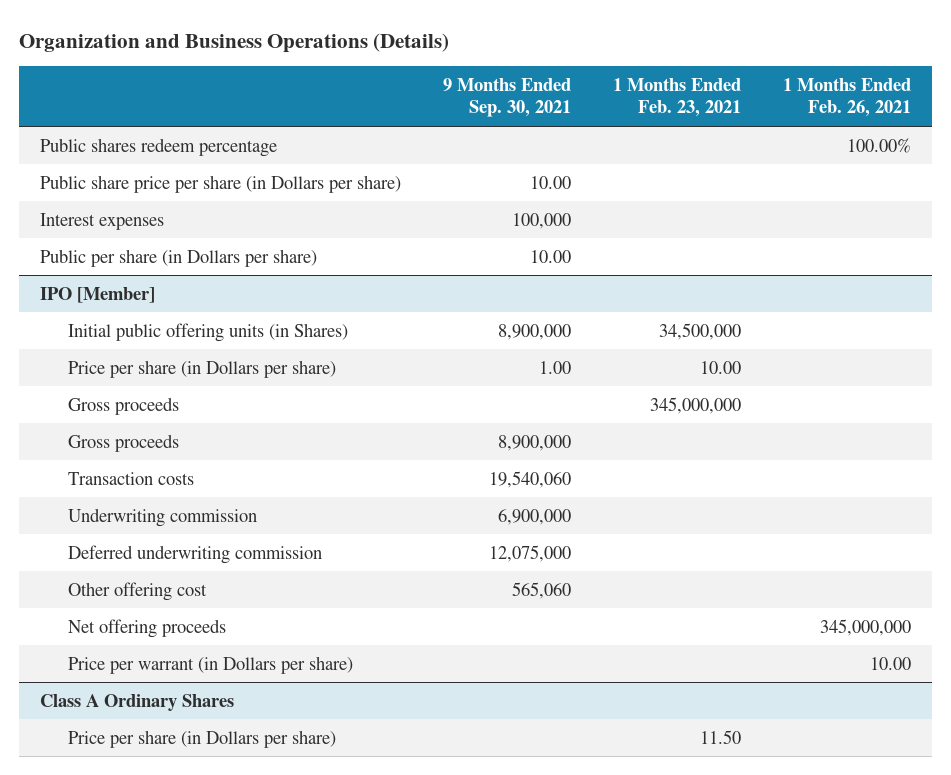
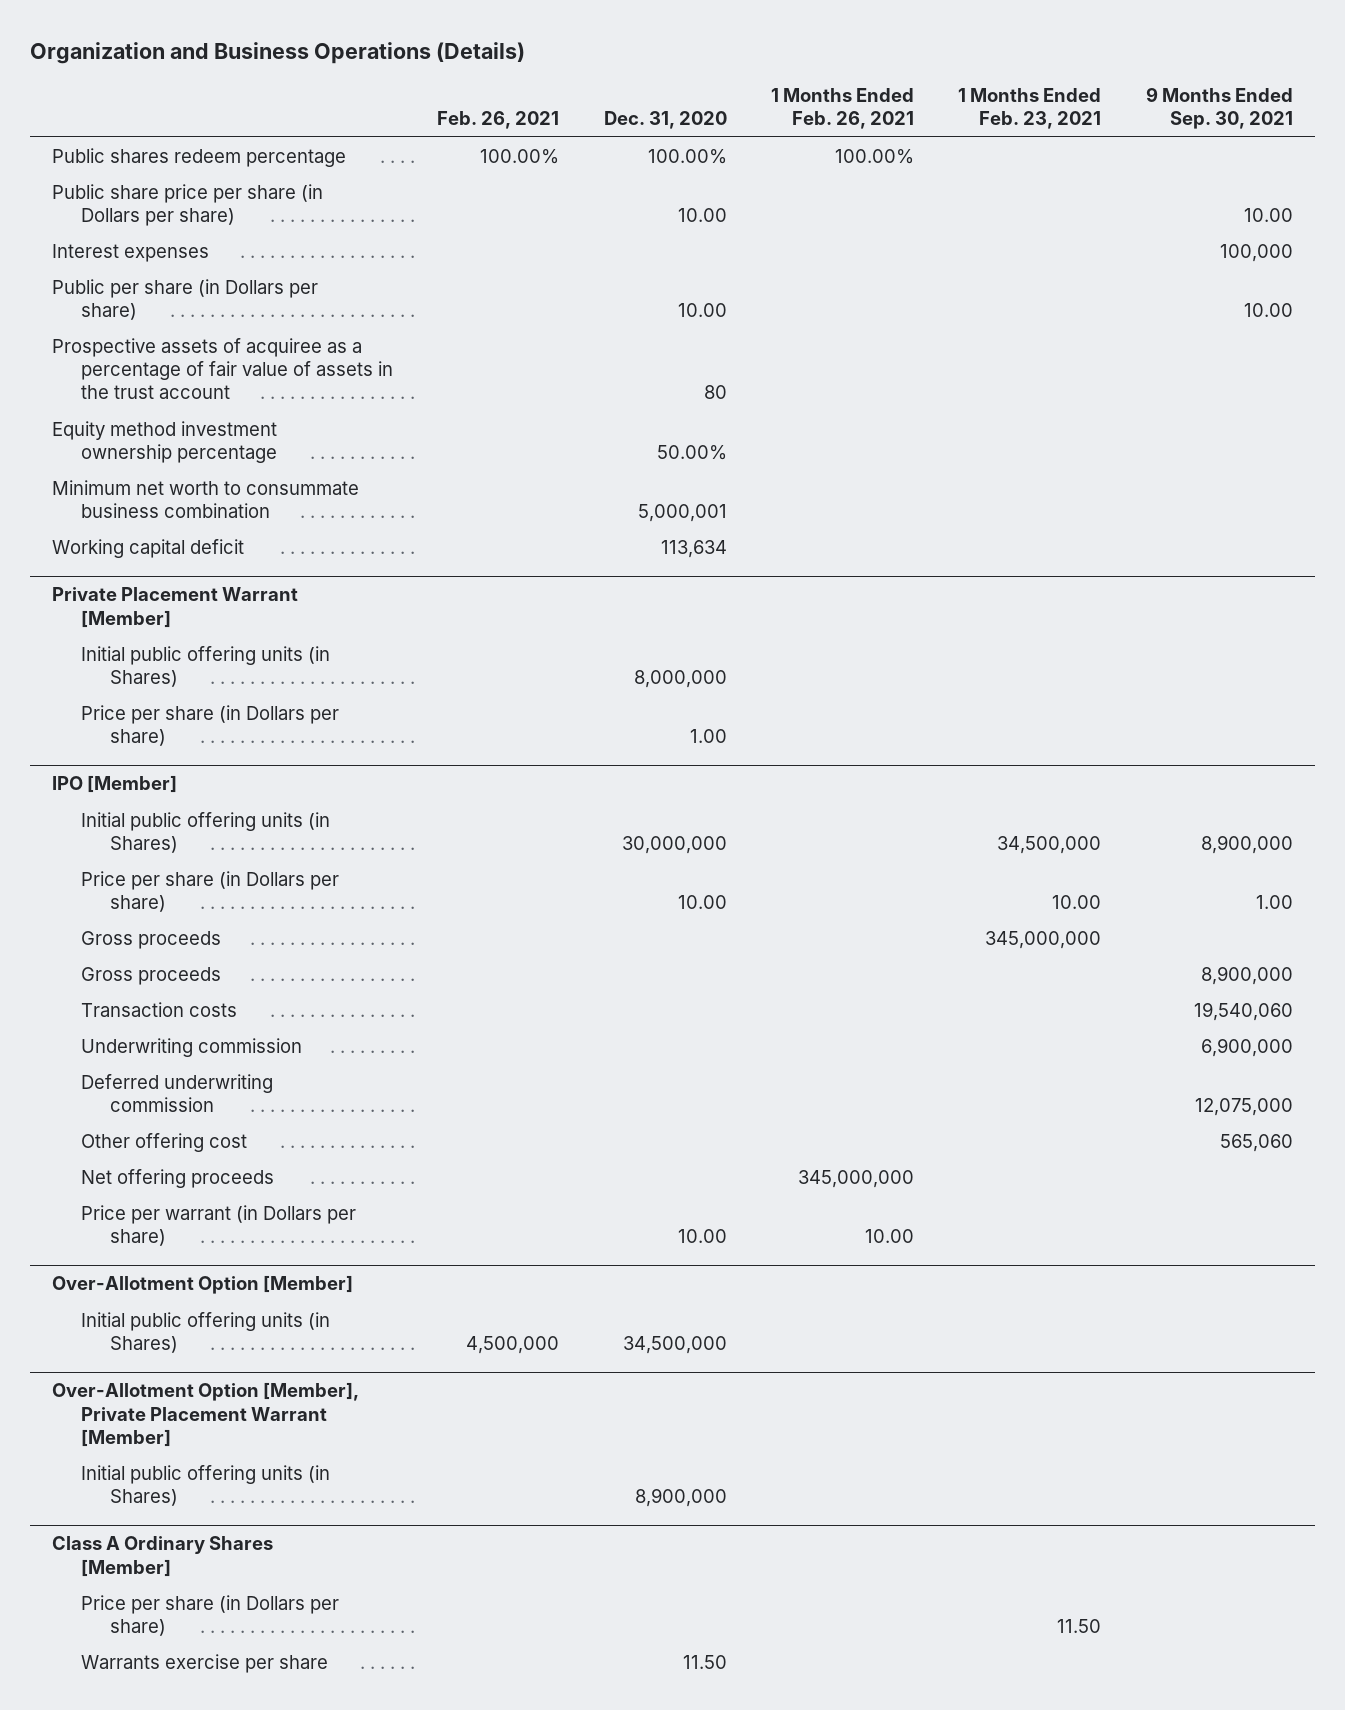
none -> [437,111,560,130] Feb. 26, 2021
none -> [603,111,727,130] Dec. 31, 2020
none -> [51,337,393,400] Prospective assets of acquiree as a percentage of fair value of assets in the trust account
none -> [51,420,277,464] Equity method investment ownership percentage
none -> [51,479,359,519] Minimum net worth to consummate business combination
none -> [51,538,244,558] Working capital deficit
none -> [51,587,298,628] Private Placement Warrant [Member]
none -> [80,645,330,688] Initial public offering units (in Shares)
none -> [80,704,339,747] Price per share (in Dollars per share)
none -> [51,1275,353,1295] Over-Allotment Option [Member]
none -> [80,1311,330,1354] Initial public offering units (in Shares)
none -> [51,1382,359,1447] Over-Allotment Option [Member], Private Placement Warrant [Member]
none -> [80,1464,330,1507] Initial public offering units (in Shares)
[40,693,235,711] Class A Ordinary Shares -> [51,1536,273,1577] Class A Ordinary Shares [Member]
none -> [80,1653,328,1673] Warrants exercise per share

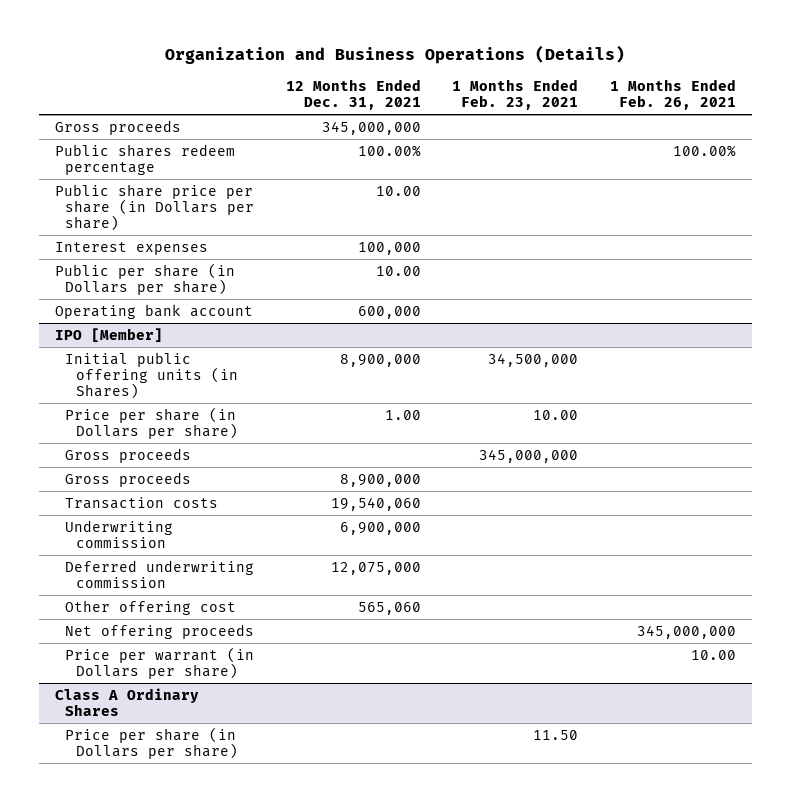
[437,111,560,130] Feb. 26, 2021 -> none
[603,111,727,130] Dec. 31, 2020 -> none
[1145,87,1293,130] 9 Months Ended Sep. 30, 2021 -> none
none -> [285,78,421,111] 12 Months Ended Dec. 31, 2021
none -> [54,119,181,135] Gross proceeds
[51,337,393,400] Prospective assets of acquiree as a percentage of fair value of assets in the trust account -> none
[51,420,277,464] Equity method investment ownership percentage -> none
[51,479,359,519] Minimum net worth to consummate business combination -> none
[51,538,244,558] Working capital deficit -> none
[51,587,298,628] Private Placement Warrant [Member] -> none
[80,645,330,688] Initial public offering units (in Shares) -> none
[80,704,339,747] Price per share (in Dollars per share) -> none
none -> [54,303,253,319] Operating bank account
[51,1275,353,1295] Over-Allotment Option [Member] -> none
[80,1311,330,1354] Initial public offering units (in Shares) -> none
[51,1382,359,1447] Over-Allotment Option [Member], Private Placement Warrant [Member] -> none
[80,1464,330,1507] Initial public offering units (in Shares) -> none
[51,1536,273,1577] Class A Ordinary Shares [Member] -> [54,687,199,717] Class A Ordinary Shares
[80,1653,328,1673] Warrants exercise per share -> none

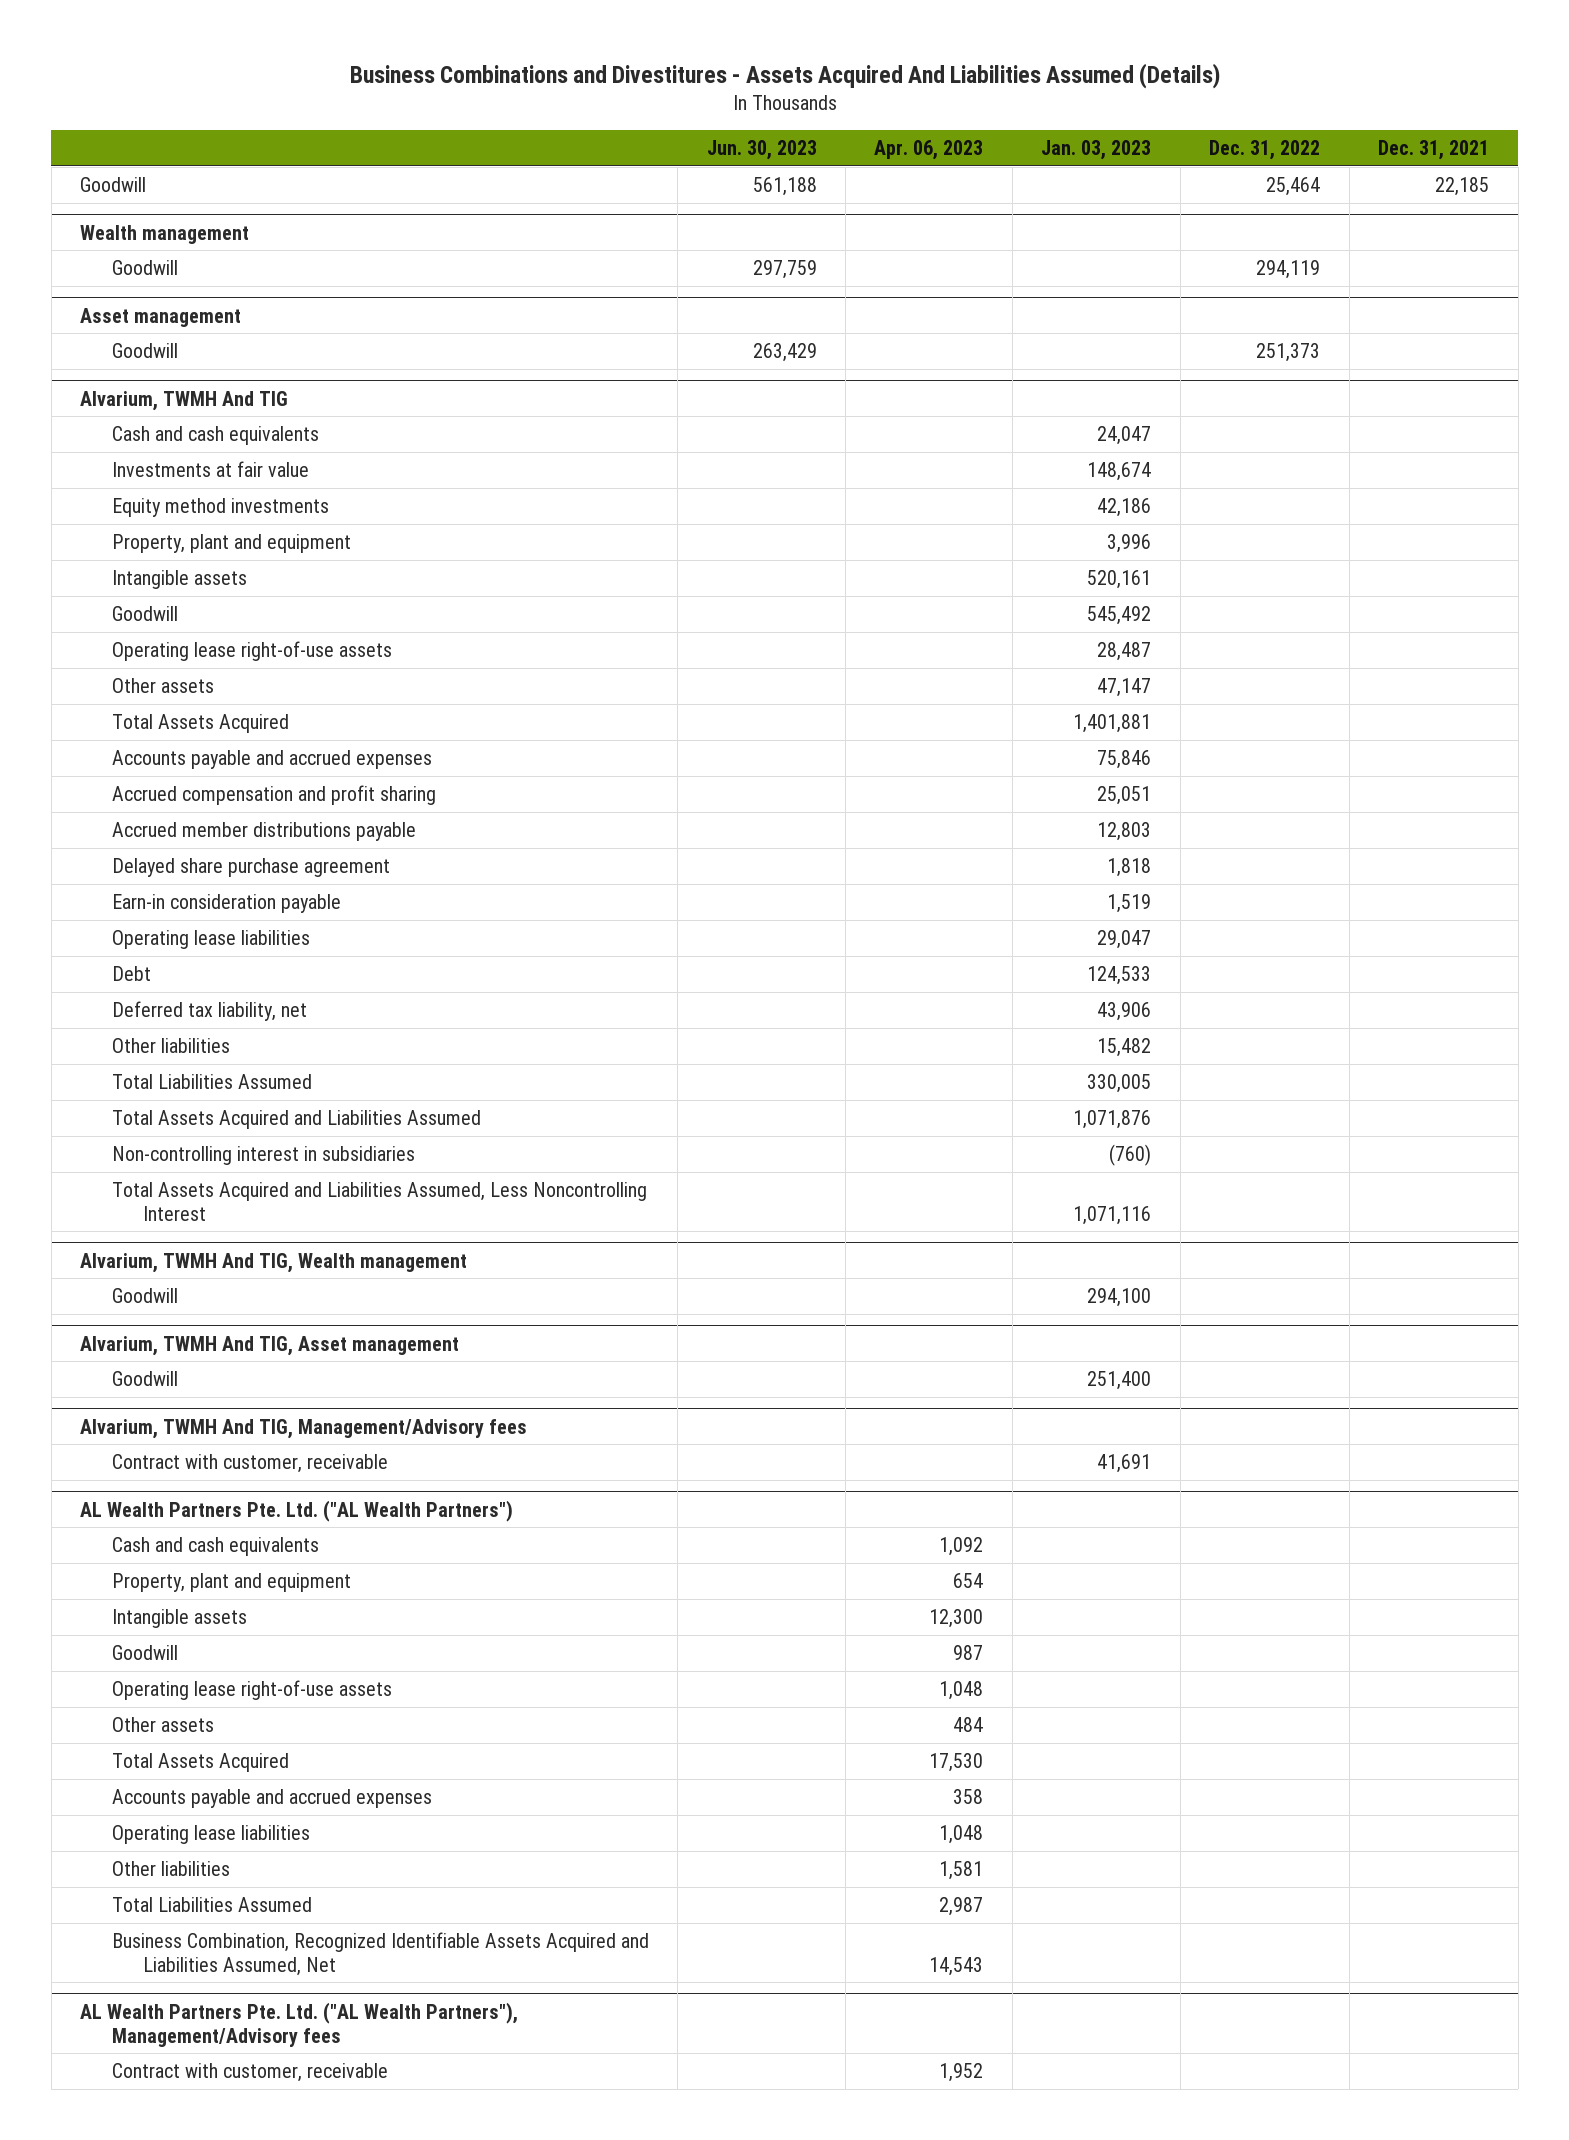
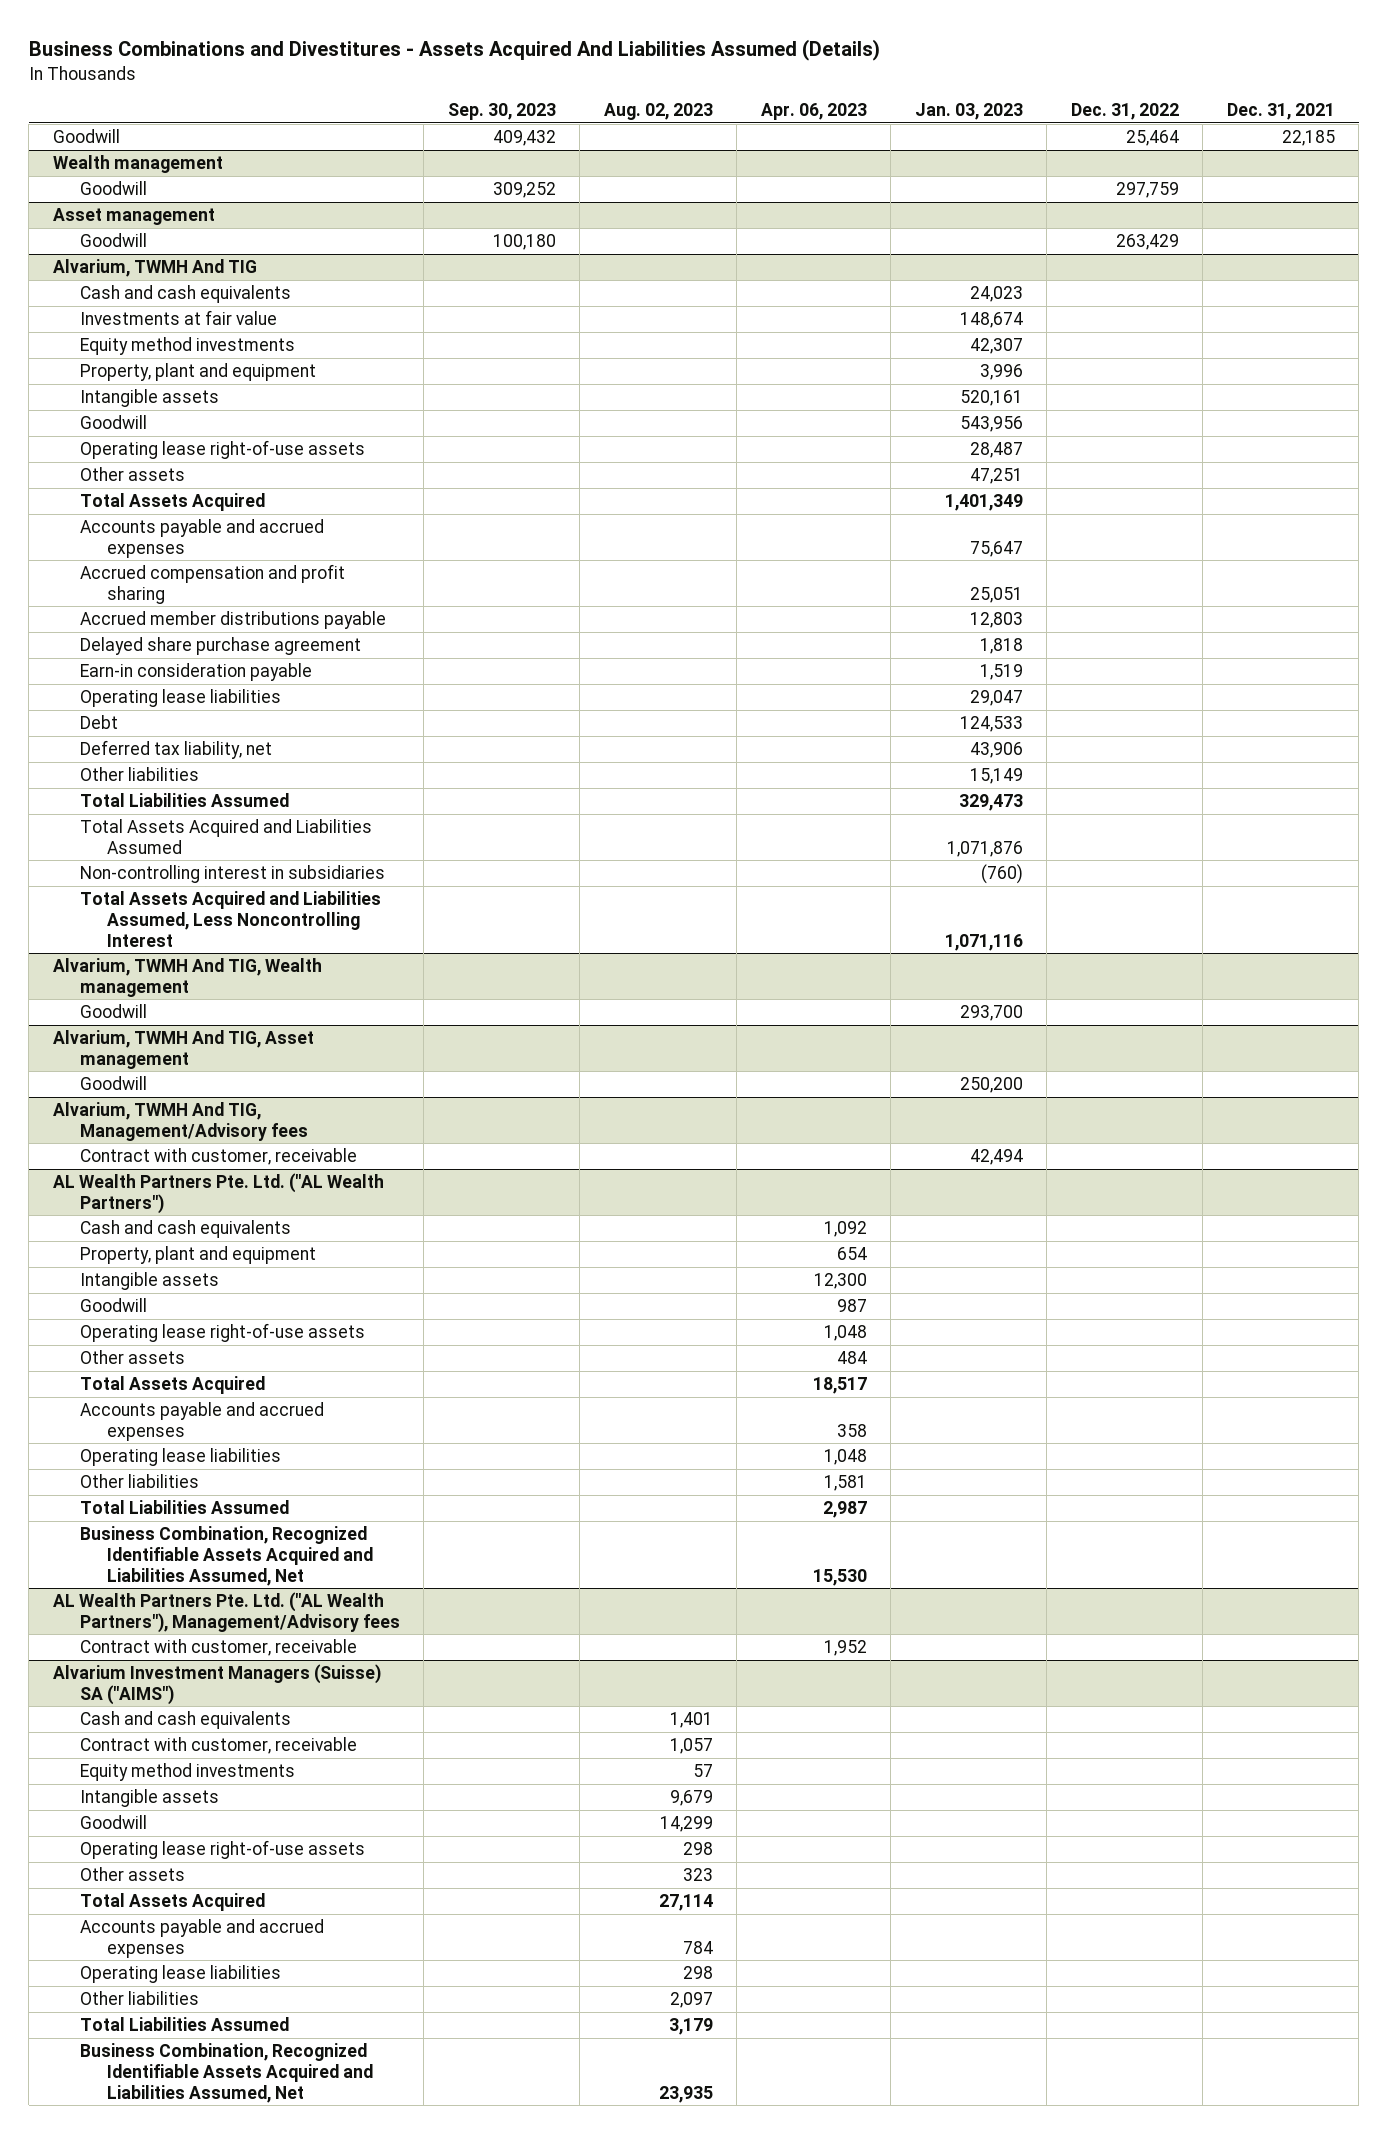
[706,140,817,161] Jun. 30, 2023 -> none
none -> [447,103,556,121] Sep. 30, 2023
none -> [603,103,713,121] Aug. 02, 2023
[1256,259,1321,279] 294,119 -> [1115,182,1179,199] 297,759
[1256,342,1321,362] 251,373 -> [1115,234,1179,251] 263,429
[1097,425,1152,445] 24,047 -> [969,286,1023,303] 24,023
[1097,497,1152,517] 42,186 -> [969,338,1023,355] 42,307
[1087,605,1152,625] 545,492 -> [959,416,1023,433] 543,956
[1097,677,1152,697] 47,147 -> [969,468,1023,485] 47,251
[1073,713,1152,733] 1,401,881 -> [944,494,1023,512] 1,401,349
[1097,749,1152,769] 75,846 -> [969,540,1023,557] 75,647
[1097,1037,1152,1057] 15,482 -> [969,768,1023,785] 15,149
[1087,1073,1152,1093] 330,005 -> [958,794,1023,812] 329,473
[1087,1287,1152,1307] 294,100 -> [959,1005,1023,1022] 293,700
[1087,1370,1152,1390] 251,400 -> [959,1077,1023,1094] 250,200
[1097,1453,1152,1473] 41,691 -> [969,1149,1023,1166] 42,494
[929,1752,984,1772] 17,530 -> [812,1377,867,1395] 18,517
[929,1956,984,1976] 14,543 -> [812,1568,867,1586] 15,530
none -> [52,1664,381,1705] Alvarium Investment Managers (Suisse) SA ("AIMS")
none -> [79,1711,291,1730] Cash and cash equivalents
none -> [79,1737,357,1755] Contract with customer, receivable
none -> [79,1763,295,1782] Equity method investments
none -> [79,1789,219,1808] Intangible assets
none -> [79,1815,147,1830] Goodwill
none -> [79,1840,365,1860] Operating lease right-of-use assets
none -> [79,1867,185,1882] Other assets
none -> [79,1893,265,1912] Total Assets Acquired
none -> [79,1919,324,1958] Accounts payable and accrued expenses
none -> [79,1965,281,1984] Operating lease liabilities
none -> [79,1991,199,2006] Other liabilities
none -> [79,2017,289,2032] Total Liabilities Assumed
none -> [79,2043,373,2103] Business Combination, Recognized Identifiable Assets Acquired and Liabilities Assumed, Net

